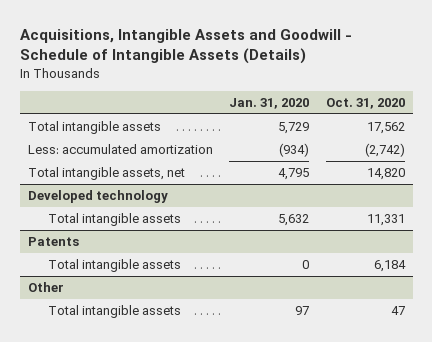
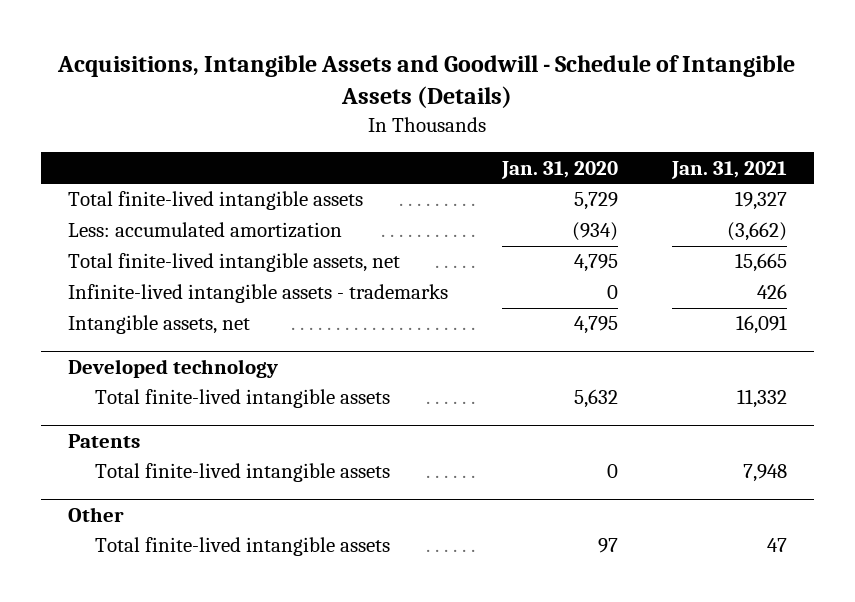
[325,97,405,109] Oct. 31, 2020 -> none
none -> [671,160,788,179] Jan. 31, 2021
[27,121,161,135] Total intangible assets -> [67,191,363,211] Total finite-lived intangible assets
[27,167,185,181] Total intangible assets, net -> [67,253,400,273] Total finite-lived intangible assets, net
none -> [67,284,448,304] Infinite-lived intangible assets - trademarks
none -> [67,315,250,335] Intangible assets, net
[47,213,181,227] Total intangible assets -> [94,389,390,409] Total finite-lived intangible assets
[47,259,181,273] Total intangible assets -> [94,463,390,483] Total finite-lived intangible assets
[47,305,181,319] Total intangible assets -> [94,537,390,557] Total finite-lived intangible assets

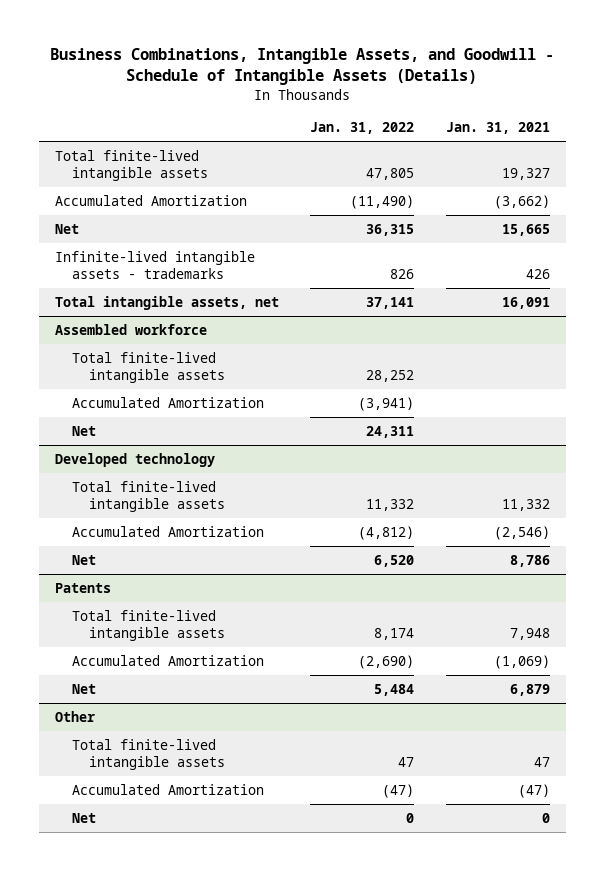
[57,55,796,109] Acquisitions, Intangible Assets and Goodwill - Schedule of Intangible Assets (Details) -> [50,48,555,86] Business Combinations, Intangible Assets, and Goodwill - Schedule of Intangible Assets (Details)
[500,160,618,179] Jan. 31, 2020 -> none
none -> [310,122,415,135] Jan. 31, 2022
[67,222,342,239] Less: accumulated amortization -> [54,194,247,206] Accumulated Amortization
[67,253,400,273] Total finite-lived intangible assets, net -> [54,223,79,234] Net
[67,315,250,335] Intangible assets, net -> [54,295,279,310] Total intangible assets, net
none -> [54,323,207,335] Assembled workforce
none -> [71,351,225,383] Total finite-lived intangible assets
none -> [71,396,264,408] Accumulated Amortization
none -> [71,425,96,436] Net
none -> [71,525,264,537] Accumulated Amortization
none -> [71,554,96,565] Net
none -> [71,654,264,666] Accumulated Amortization
none -> [71,683,96,694] Net
none -> [71,783,264,795] Accumulated Amortization
none -> [71,812,96,823] Net

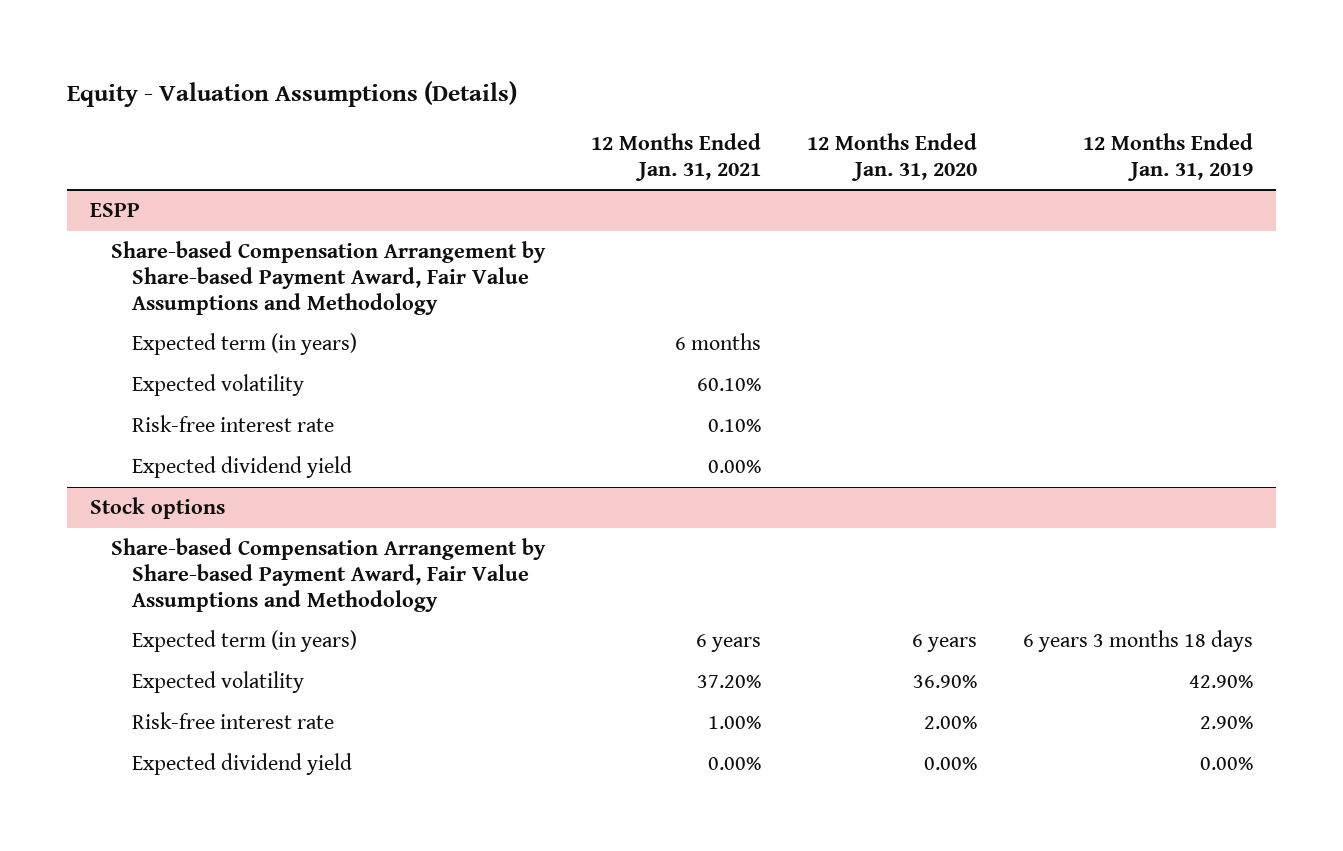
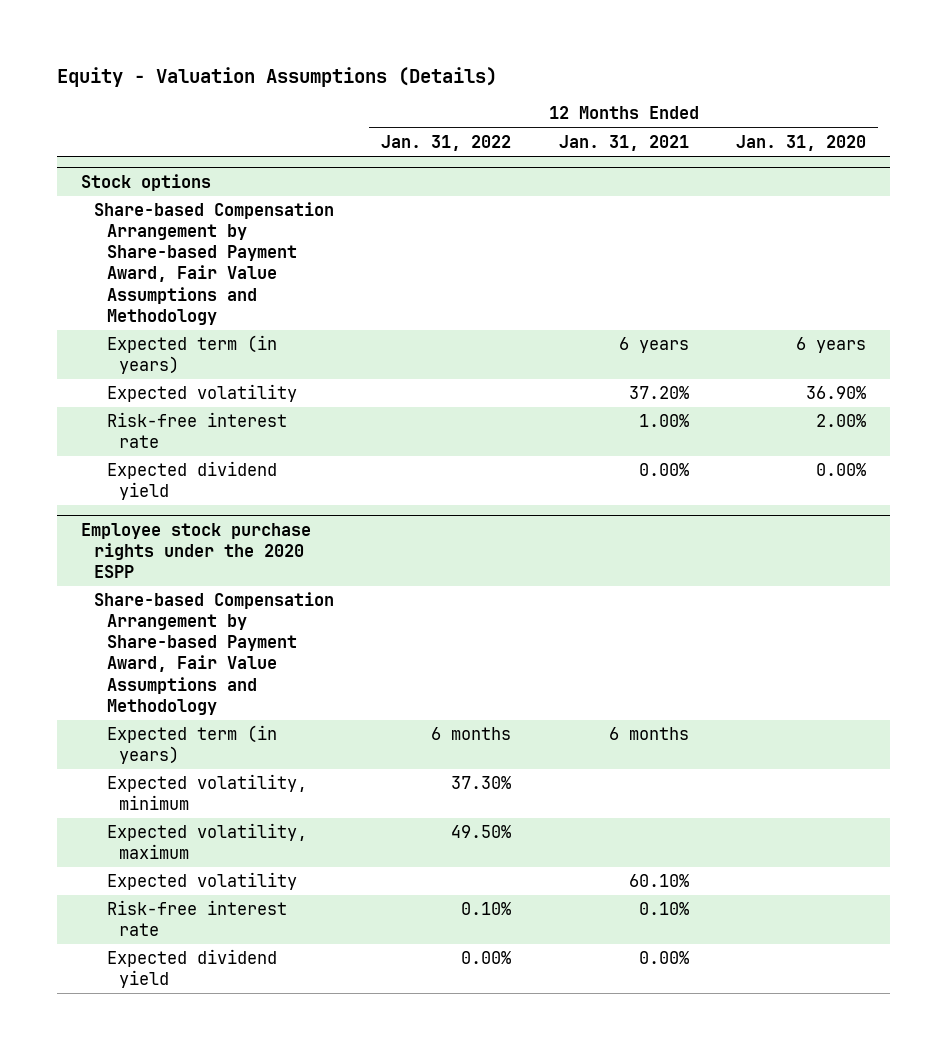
[1082,132,1253,181] 12 Months Ended Jan. 31, 2019 -> none
none -> [381,134,512,151] Jan. 31, 2022
[90,203,141,218] ESPP -> none
[111,241,547,315] Share-based Compensation Arrangement by Share-based Payment Award, Fair Value Assumptions and Methodology -> none
[132,333,358,356] Expected term (in years) -> none
[132,374,305,397] Expected volatility -> none
[132,415,335,433] Risk-free interest rate -> none
[132,456,353,479] Expected dividend yield -> none
none -> [80,522,311,578] Employee stock purchase rights under the 2020 ESPP
none -> [93,592,334,715] Share-based Compensation Arrangement by Share-based Payment Award, Fair Value Assumptions and Methodology
none -> [106,725,277,765] Expected term (in years)
none -> [106,774,307,811] Expected volatility, minimum
none -> [106,823,307,860] Expected volatility, maximum
none -> [106,872,297,891] Expected volatility
none -> [106,900,287,937] Risk-free interest rate
none -> [106,949,277,989] Expected dividend yield

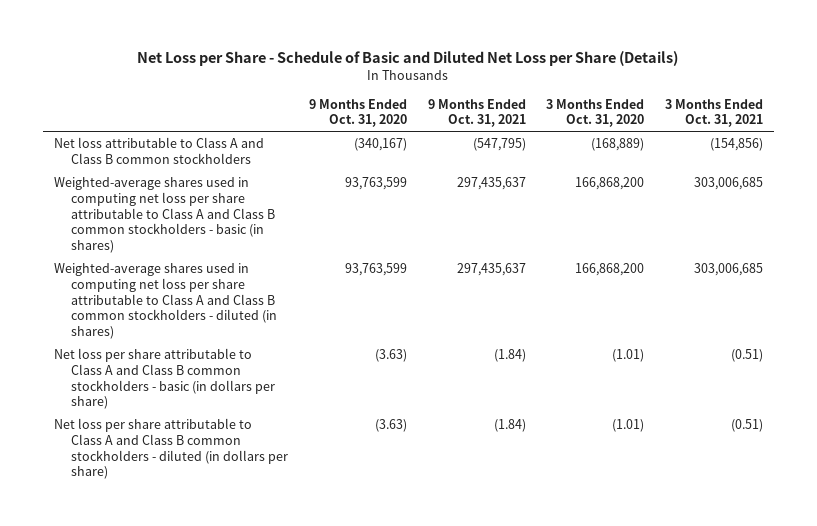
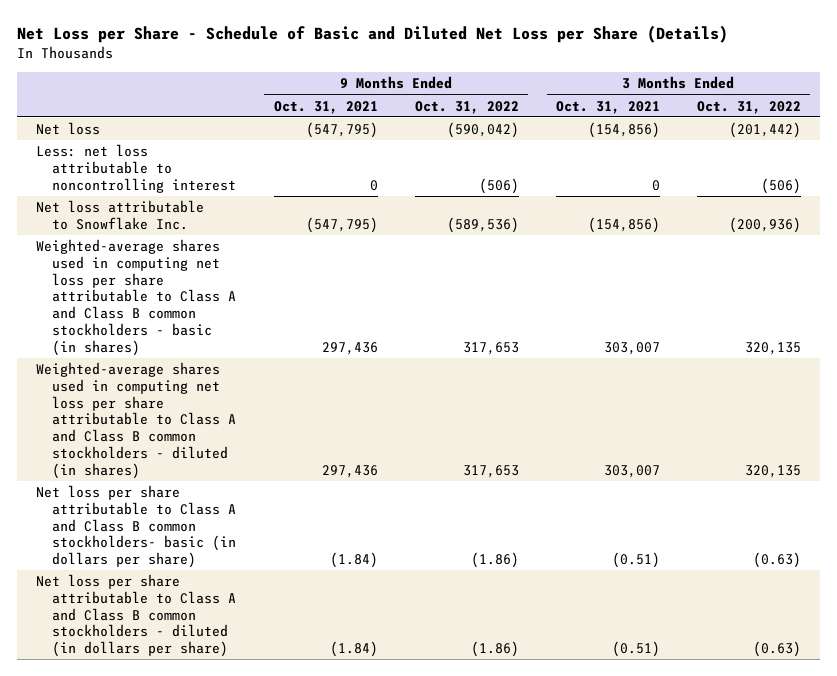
[308,98,407,128] 9 Months Ended Oct. 31, 2020 -> none
[546,98,645,128] 3 Months Ended Oct. 31, 2020 -> none
none -> [414,100,519,114] Oct. 31, 2022
none -> [696,100,801,114] Oct. 31, 2022
none -> [35,122,100,136] Net loss
none -> [35,144,237,193] Less: net loss attributable to noncontrolling interest
[53,137,264,164] Net loss attributable to Class A and Class B common stockholders -> [35,200,204,230] Net loss attributable to Snowflake Inc.
[456,177,526,191] 297,435,637 -> [321,341,378,355] 297,436
[694,177,764,191] 303,006,685 -> [603,341,660,355] 303,007
[456,263,526,277] 297,435,637 -> [321,464,378,478] 297,436
[694,263,764,277] 303,006,685 -> [603,464,660,478] 303,007
[53,348,275,410] Net loss per share attributable to Class A and Class B common stockholders - basic (in dollars per share) -> [35,485,237,569] Net loss per share attributable to Class A and Class B common stockholders- basic (in dollars per share)

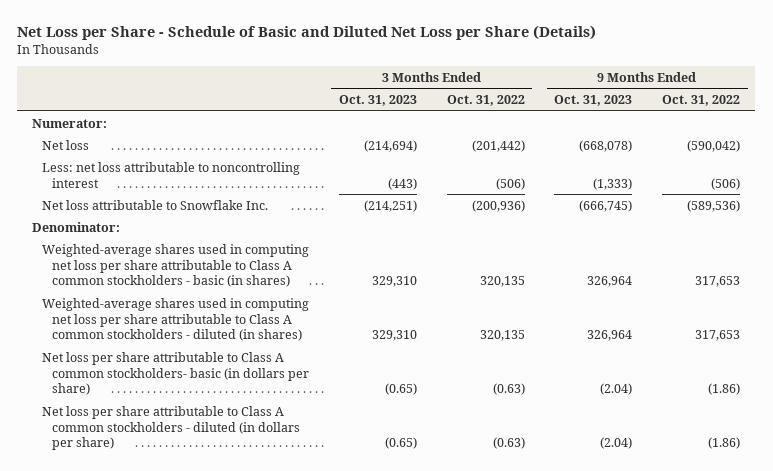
[273,100,378,114] Oct. 31, 2021 -> none
[555,100,660,114] Oct. 31, 2021 -> none
none -> [338,95,417,107] Oct. 31, 2023
none -> [554,95,633,107] Oct. 31, 2023
none -> [32,118,108,128] Numerator:
none -> [32,221,121,232] Denominator:
[35,239,237,356] Weighted-average shares used in computing net loss per share attributable to Class A and Class B common stockholders - basic (in shares) -> [41,243,309,288] Weighted-average shares used in computing net loss per share attributable to Class A common stockholders - basic (in shares)
[35,362,237,479] Weighted-average shares used in computing net loss per share attributable to Class A and Class B common stockholders - diluted (in shares) -> [41,297,309,342] Weighted-average shares used in computing net loss per share attributable to Class A common stockholders - diluted (in shares)
[35,485,237,569] Net loss per share attributable to Class A and Class B common stockholders- basic (in dollars per share) -> [41,351,309,396] Net loss per share attributable to Class A common stockholders- basic (in dollars per share)
[35,574,237,658] Net loss per share attributable to Class A and Class B common stockholders - diluted (in dollars per share) -> [41,405,300,451] Net loss per share attributable to Class A common stockholders - diluted (in dollars per share)

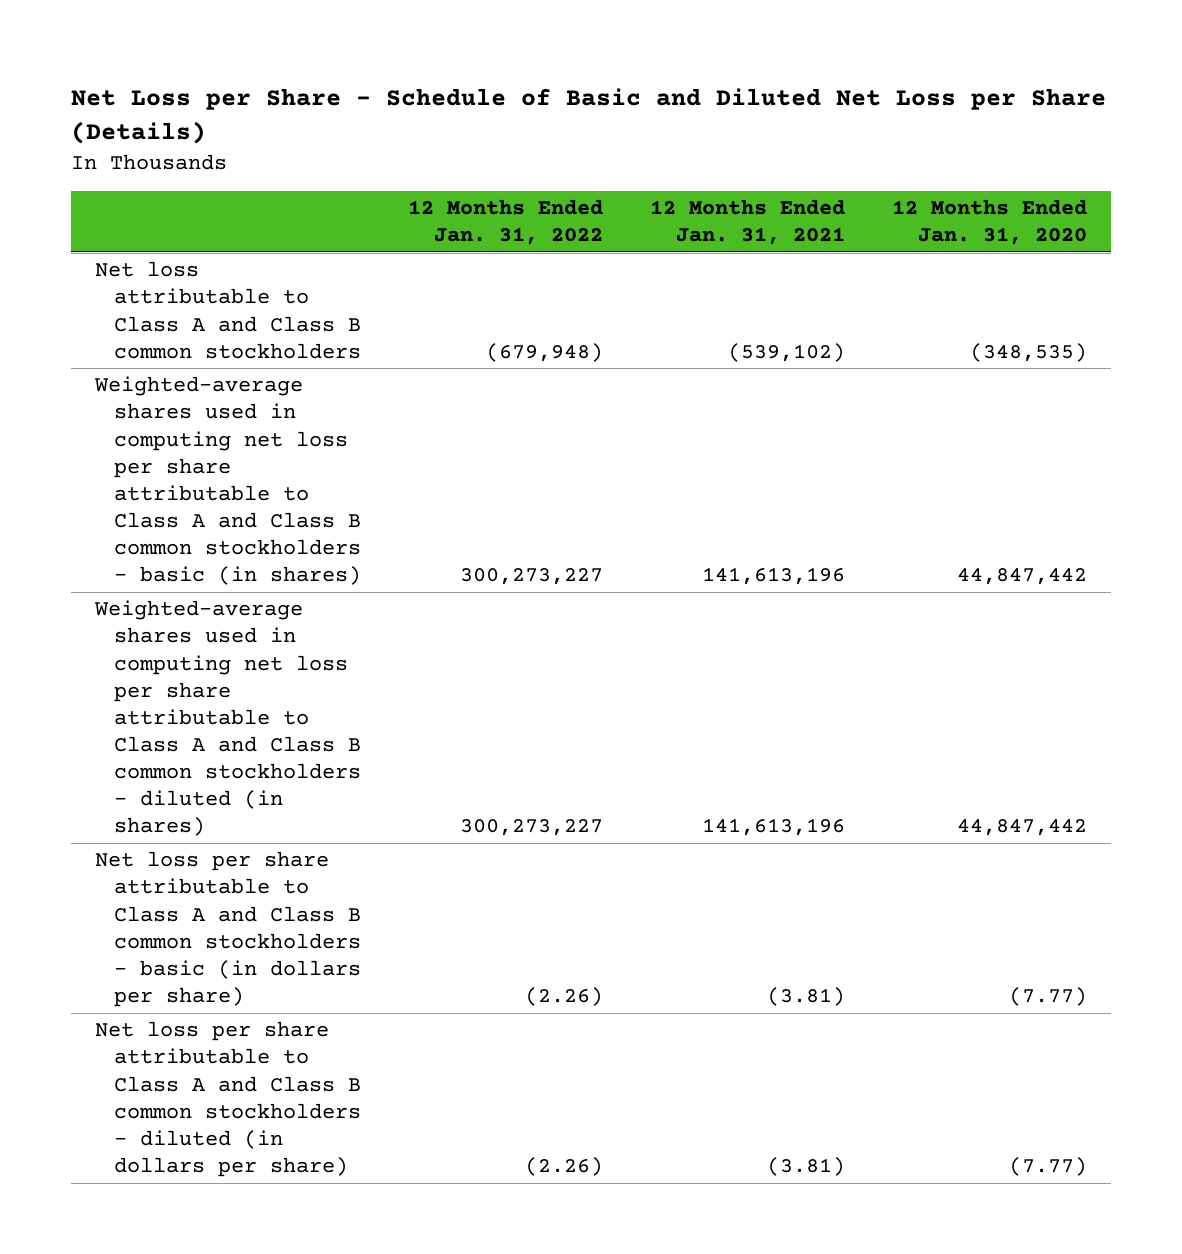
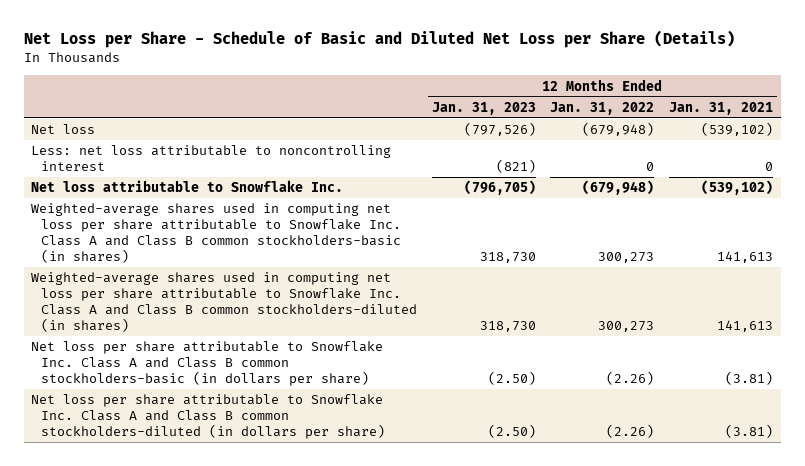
[892,199,1088,246] 12 Months Ended Jan. 31, 2020 -> none
none -> [431,101,536,115] Jan. 31, 2023
none -> [31,124,96,135] Net loss
none -> [31,145,392,172] Less: net loss attributable to noncontrolling interest
[94,261,362,359] Net loss attributable to Class A and Class B common stockholders -> [31,180,344,193] Net loss attributable to Snowflake Inc.
[93,376,362,586] Weighted-average shares used in computing net loss per share attributable to Class A and Class B common stockholders - basic (in shares) -> [31,203,401,263] Weighted-average shares used in computing net loss per share attributable to Snowflake Inc. Class A and Class B common stockholders-basic (in shares)
[460,568,604,586] 300,273,227 -> [598,251,655,263] 300,273
[702,567,846,586] 141,613,196 -> [717,250,774,263] 141,613
[93,600,362,837] Weighted-average shares used in computing net loss per share attributable to Class A and Class B common stockholders - diluted (in shares) -> [31,272,417,332] Weighted-average shares used in computing net loss per share attributable to Snowflake Inc. Class A and Class B common stockholders-diluted (in shares)
[460,819,604,837] 300,273,227 -> [598,320,655,332] 300,273
[702,818,846,837] 141,613,196 -> [717,319,774,332] 141,613
[94,851,362,1007] Net loss per share attributable to Class A and Class B common stockholders - basic (in dollars per share) -> [31,341,384,386] Net loss per share attributable to Snowflake Inc. Class A and Class B common stockholders-basic (in dollars per share)
[94,1021,362,1177] Net loss per share attributable to Class A and Class B common stockholders - diluted (in dollars per share) -> [31,394,385,439] Net loss per share attributable to Snowflake Inc. Class A and Class B common stockholders-diluted (in dollars per share)

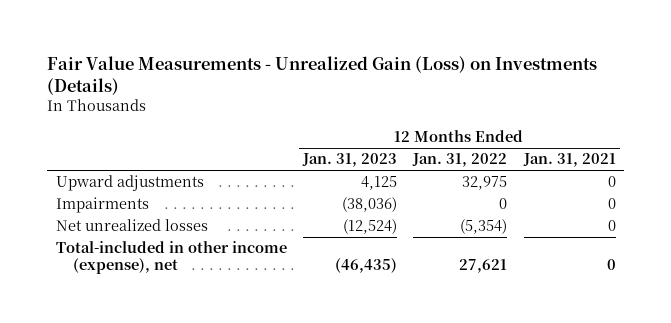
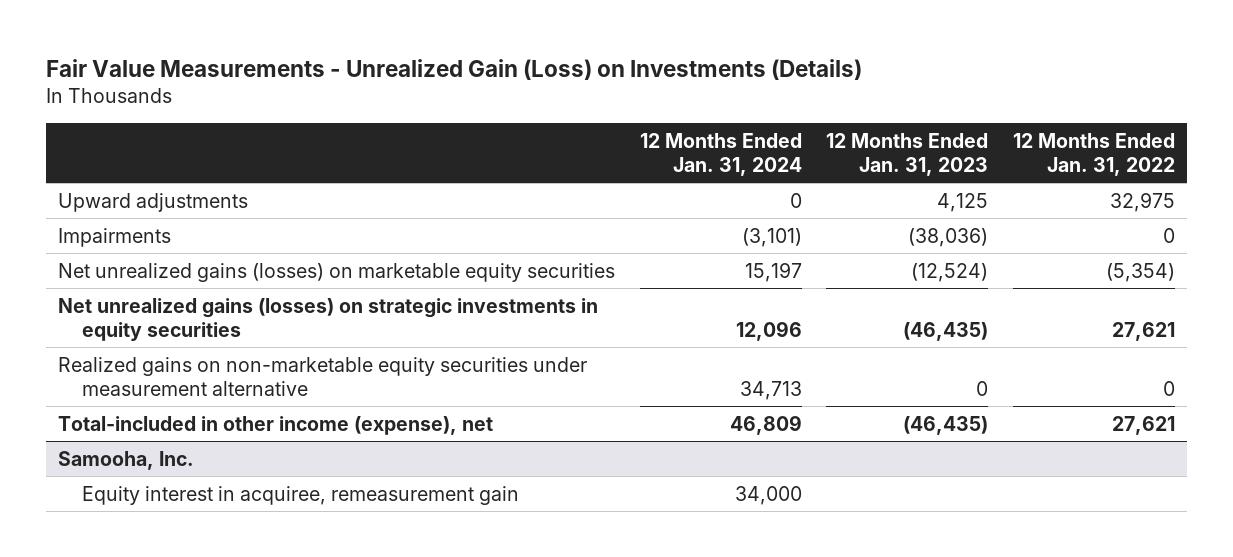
[522,153,616,168] Jan. 31, 2021 -> none
none -> [639,132,802,176] 12 Months Ended Jan. 31, 2024
[55,219,208,232] Net unrealized losses -> [58,262,616,282] Net unrealized gains (losses) on marketable equity securities
none -> [58,297,599,341] Net unrealized gains (losses) on strategic investments in equity securities
none -> [58,356,588,396] Realized gains on non-marketable equity securities under measurement alternative
none -> [58,450,195,470] Samooha, Inc.
none -> [82,485,520,505] Equity interest in acquiree, remeasurement gain

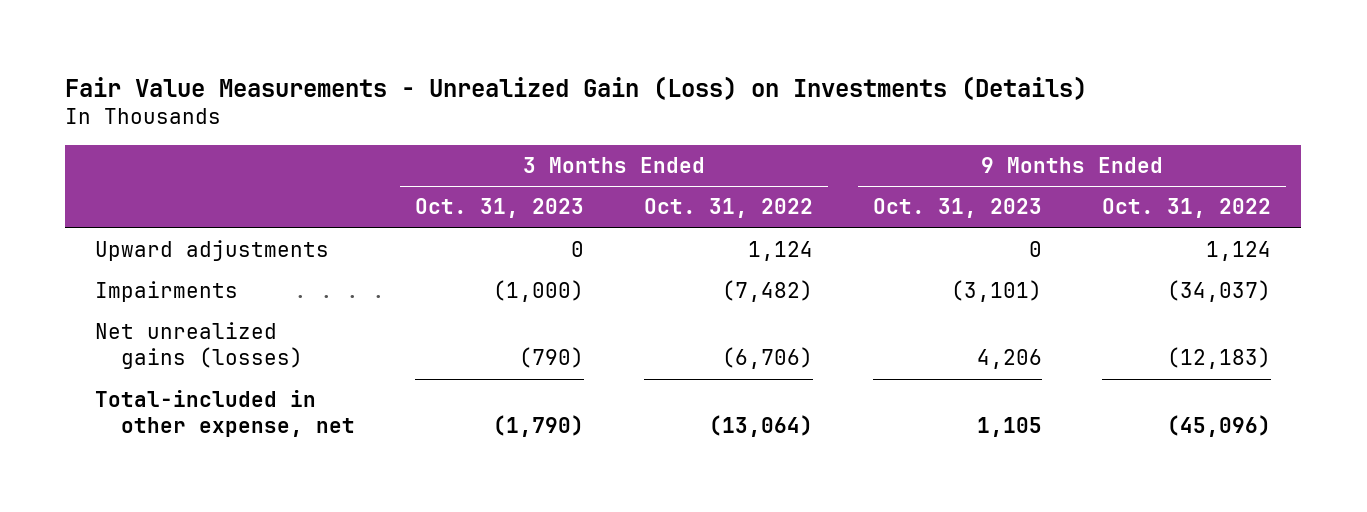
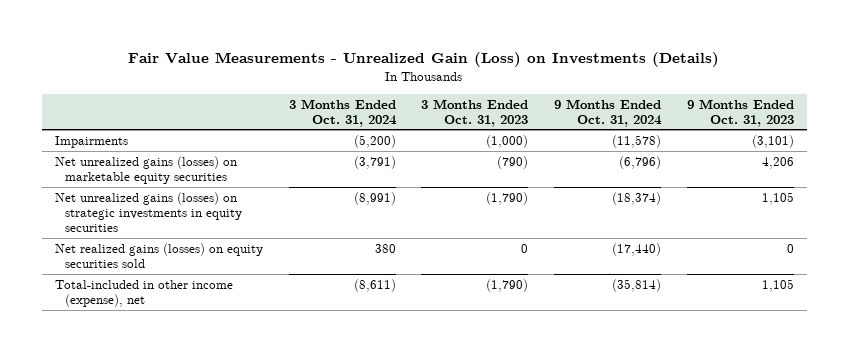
[644,198,814,219] Oct. 31, 2022 -> none
[1102,198,1272,219] Oct. 31, 2022 -> none
none -> [288,98,397,127] 3 Months Ended Oct. 31, 2024
none -> [554,98,663,127] 9 Months Ended Oct. 31, 2024
[95,240,330,262] Upward adjustments -> none
[95,322,303,370] Net unrealized gains (losses) -> [55,155,238,185] Net unrealized gains (losses) on marketable equity securities
[95,390,355,438] Total-included in other expense, net -> [55,191,242,233] Net unrealized gains (losses) on strategic investments in equity securities
none -> [55,242,264,269] Net realized gains (losses) on equity securities sold
none -> [55,279,234,308] Total-included in other income (expense), net

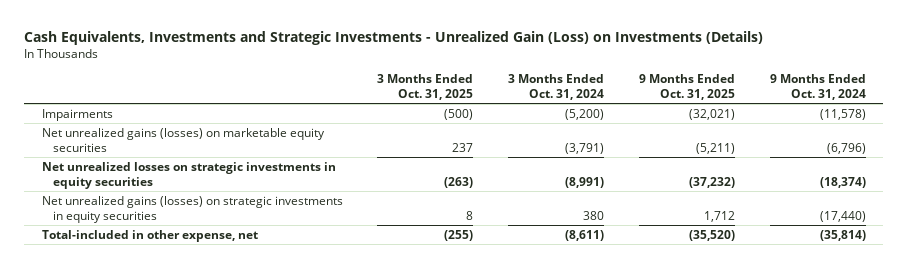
[128,51,720,67] Fair Value Measurements - Unrealized Gain (Loss) on Investments (Details) -> [24,31,764,46] Cash Equivalents, Investments and Strategic Investments - Unrealized Gain (Loss) on Investments (Details)
[421,98,529,127] 3 Months Ended Oct. 31, 2023 -> none
[686,98,794,127] 9 Months Ended Oct. 31, 2023 -> none
none -> [377,74,474,101] 3 Months Ended Oct. 31, 2025
none -> [638,74,735,101] 9 Months Ended Oct. 31, 2025
[55,242,264,269] Net realized gains (losses) on equity securities sold -> none
none -> [41,161,336,189] Net unrealized losses on strategic investments in equity securities
[353,191,396,205] (8,991) -> [583,210,605,220] 380
[612,191,662,205] (18,374) -> [819,210,866,222] (17,440)
[55,279,234,308] Total-included in other income (expense), net -> [41,229,258,242] Total-included in other expense, net

